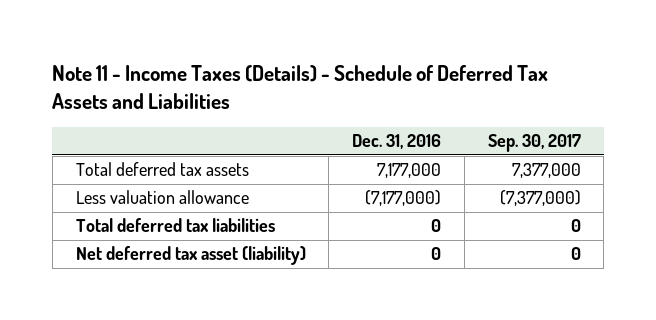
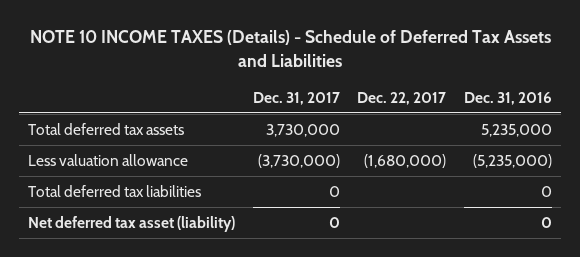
[52,64,549,109] Note 11 - Income Taxes (Details) - Schedule of Deferred Tax Assets and Liabilities -> [30,29,552,67] NOTE 10 INCOME TAXES (Details) - Schedule of Deferred Tax Assets and Liabilities
[487,134,581,153] Sep. 30, 2017 -> none
none -> [252,91,340,105] Dec. 31, 2017
none -> [357,91,447,105] Dec. 22, 2017
[377,163,442,179] 7,177,000 -> [481,123,553,137] 5,235,000
[365,190,442,207] (7,177,000) -> [473,153,553,168] (5,235,000)

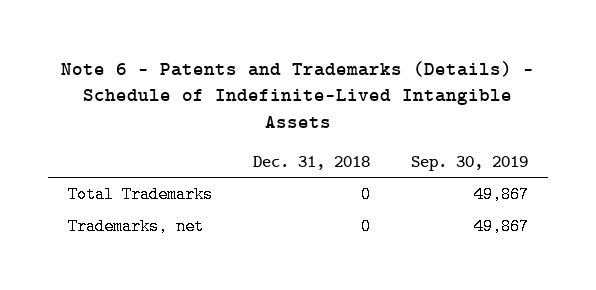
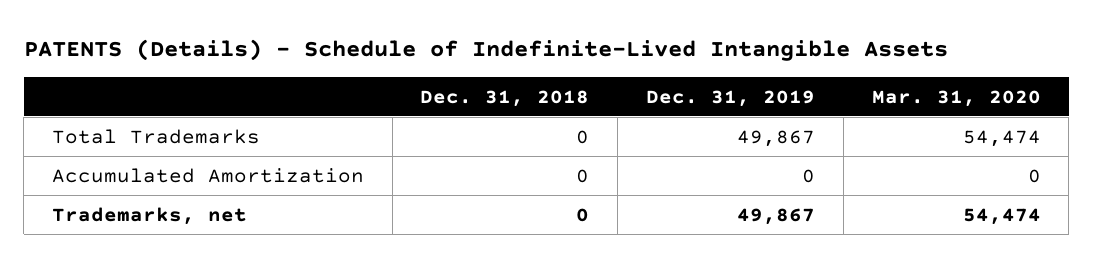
[61,60,535,129] Note 6 - Patents and Trademarks (Details) - Schedule of Indefinite-Lived Intangible Assets -> [23,39,948,62] PATENTS (Details) - Schedule of Indefinite-Lived Intangible Assets
[410,155,528,171] Sep. 30, 2019 -> none
none -> [646,89,816,107] Dec. 31, 2019
none -> [871,89,1041,107] Mar. 31, 2020
none -> [51,167,364,183] Accumulated Amortization

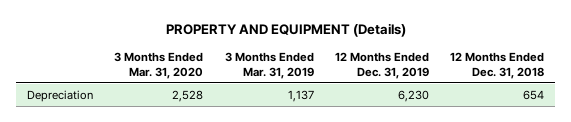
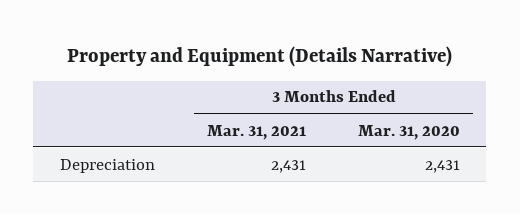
[165,23,406,38] PROPERTY AND EQUIPMENT (Details) -> [66,46,452,68] Property and Equipment (Details Narrative)
[224,52,314,79] 3 Months Ended Mar. 31, 2019 -> none
[334,52,429,79] 12 Months Ended Dec. 31, 2019 -> none
[450,52,545,79] 12 Months Ended Dec. 31, 2018 -> none
none -> [206,124,306,140] Mar. 31, 2021
[172,90,204,103] 2,528 -> [425,159,461,173] 2,431

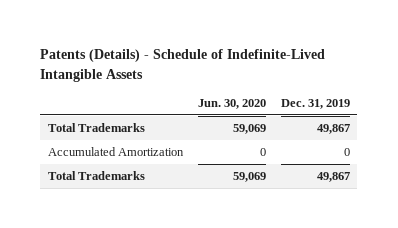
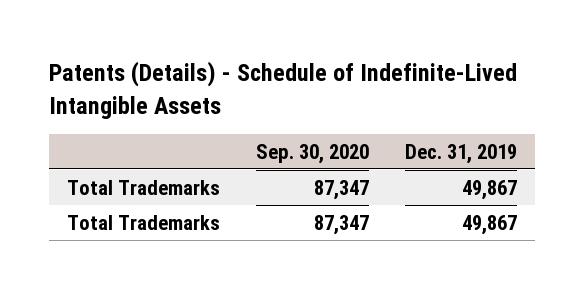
[197,98,266,109] Jun. 30, 2020 -> none
none -> [256,143,370,164] Sep. 30, 2020
[47,146,184,156] Accumulated Amortization -> none

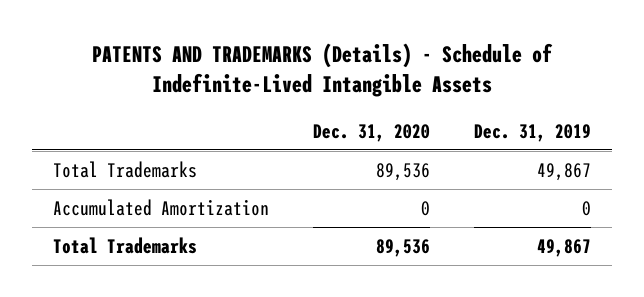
[49,61,518,119] Patents (Details) - Schedule of Indefinite-Lived Intangible Assets -> [92,42,554,98] PATENTS AND TRADEMARKS (Details) - Schedule of Indefinite-Lived Intangible Assets
[256,143,370,164] Sep. 30, 2020 -> none
none -> [313,123,431,142] Dec. 31, 2020
none -> [53,198,270,216] Accumulated Amortization

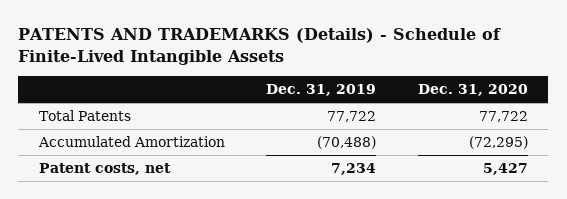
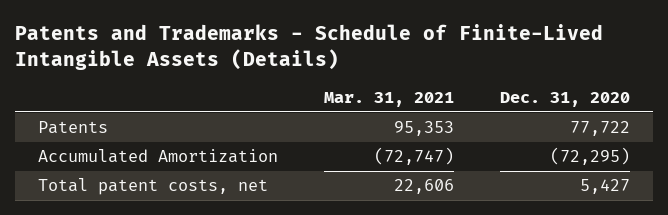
[18,28,502,65] PATENTS AND TRADEMARKS (Details) - Schedule of Finite-Lived Intangible Assets -> [14,24,603,71] Patents and Trademarks - Schedule of Finite-Lived Intangible Assets (Details)
[266,84,377,97] Dec. 31, 2019 -> none
none -> [323,92,454,108] Mar. 31, 2021
[39,110,132,122] Total Patents -> [37,121,108,135] Patents
[39,163,172,176] Patent costs, net -> [37,178,268,196] Total patent costs, net

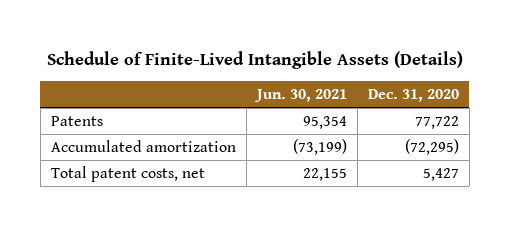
[14,24,603,71] Patents and Trademarks - Schedule of Finite-Lived Intangible Assets (Details) -> [46,50,463,69] Schedule of Finite-Lived Intangible Assets (Details)
[323,92,454,108] Mar. 31, 2021 -> none
none -> [253,88,347,102] Jun. 30, 2021
[37,149,278,164] Accumulated Amortization -> [50,140,236,153] Accumulated amortization

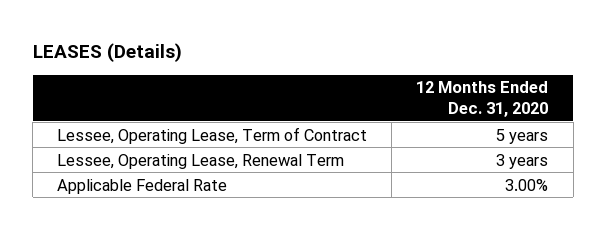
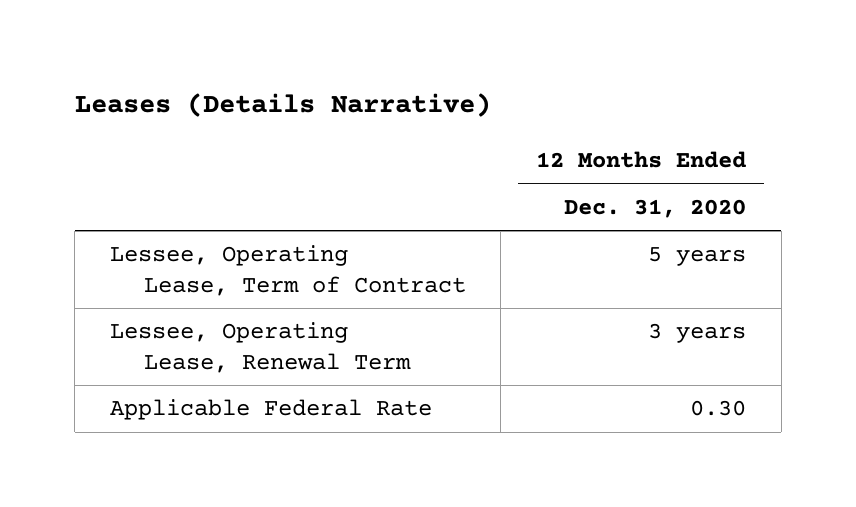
[32,43,182,63] LEASES (Details) -> [74,93,491,118] Leases (Details Narrative)
[505,178,549,191] 3.00% -> [689,400,746,417] 0.30

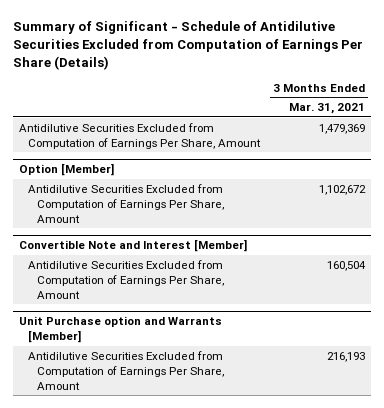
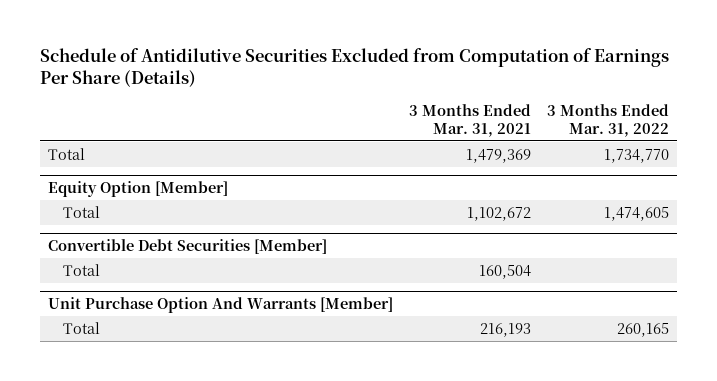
[13,20,364,70] Summary of Significant - Schedule of Antidilutive Securities Excluded from Computation of Earnings Per Share (Details) -> [39,48,669,88] Schedule of Antidilutive Securities Excluded from Computation of Earnings Per Share (Details)
none -> [547,104,670,137] 3 Months Ended Mar. 31, 2022
[19,122,262,149] Antidilutive Securities Excluded from Computation of Earnings Per Share, Amount -> [47,147,85,160] Total
[19,163,115,177] Option [Member] -> [47,181,228,198] Equity Option [Member]
[28,183,225,223] Antidilutive Securities Excluded from Computation of Earnings Per Share, Amount -> [62,205,100,218] Total
[19,239,248,253] Convertible Note and Interest [Member] -> [47,239,327,255] Convertible Debt Securities [Member]
[28,259,225,299] Antidilutive Securities Excluded from Computation of Earnings Per Share, Amount -> [62,263,100,276] Total
[19,316,223,344] Unit Purchase option and Warrants [Member] -> [47,297,393,314] Unit Purchase Option And Warrants [Member]
[28,350,225,390] Antidilutive Securities Excluded from Computation of Earnings Per Share, Amount -> [62,321,100,334] Total

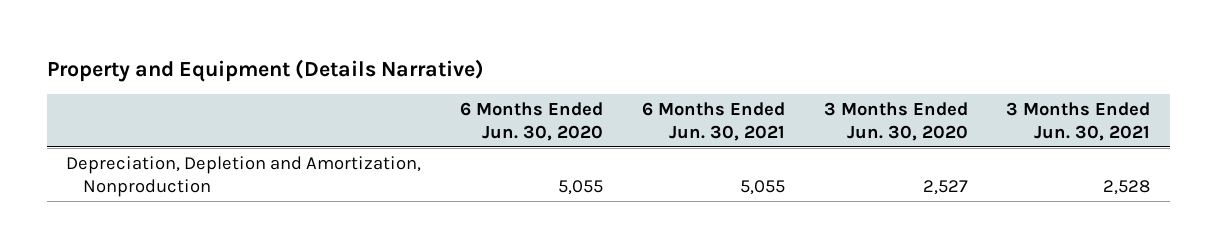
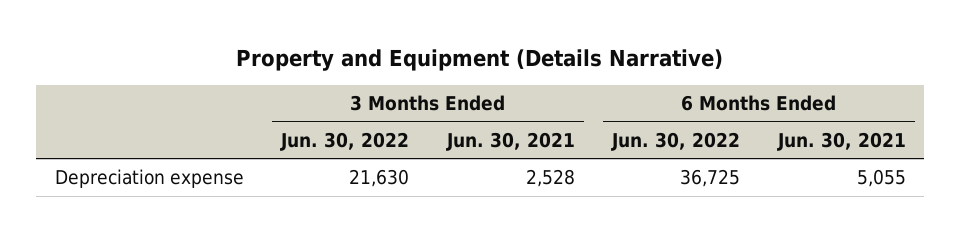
[460,102,604,141] 6 Months Ended Jun. 30, 2020 -> none
[823,102,968,141] 3 Months Ended Jun. 30, 2020 -> none
none -> [280,131,410,151] Jun. 30, 2022
none -> [611,131,741,151] Jun. 30, 2022
[66,155,422,197] Depreciation, Depletion and Amortization, Nonproduction -> [54,169,244,189] Depreciation expense

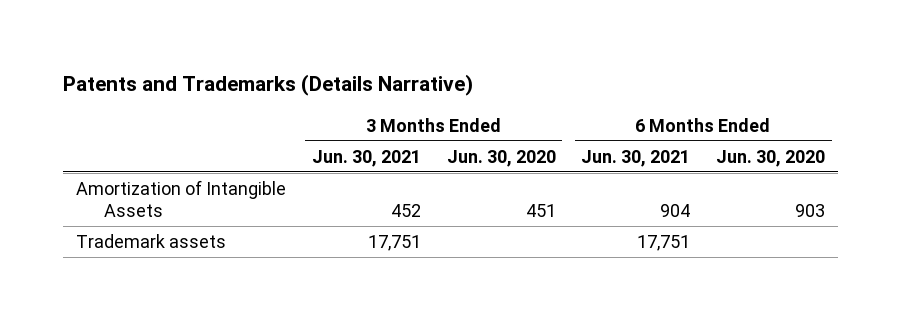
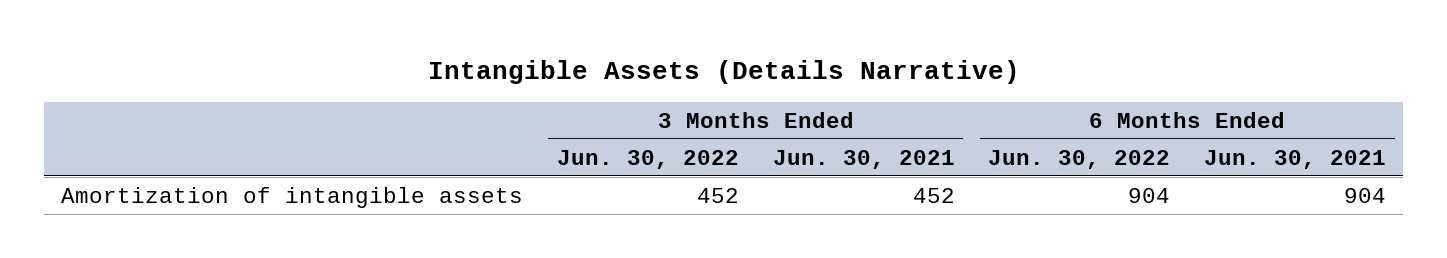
[63,74,474,97] Patents and Trademarks (Details Narrative) -> [427,60,1020,85] Intangible Assets (Details Narrative)
[446,149,556,167] Jun. 30, 2020 -> none
[716,149,826,167] Jun. 30, 2020 -> none
none -> [556,149,739,169] Jun. 30, 2022
none -> [988,149,1171,169] Jun. 30, 2022
[75,233,226,248] Trademark assets -> none
[75,179,286,218] Amortization of Intangible Assets -> [61,186,524,208] Amortization of intangible assets

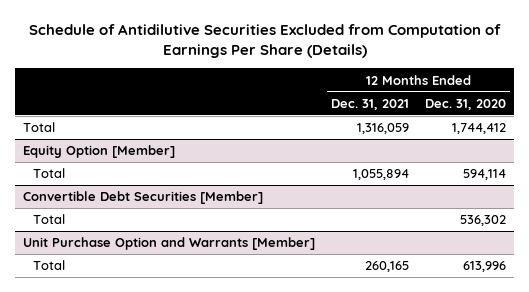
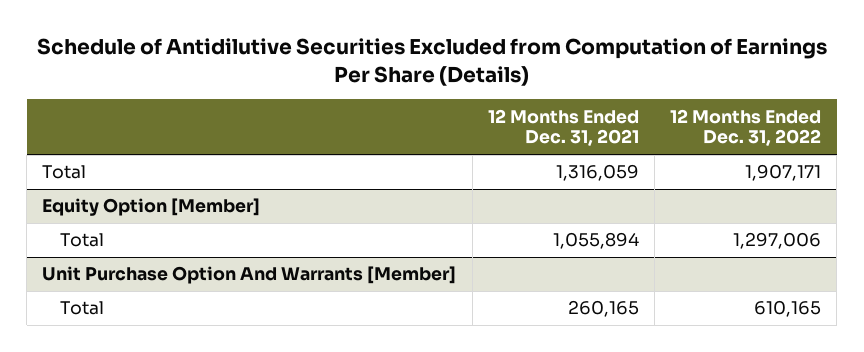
[425,98,507,110] Dec. 31, 2020 -> none
none -> [670,108,822,147] 12 Months Ended Dec. 31, 2022
[23,191,264,205] Convertible Debt Securities [Member] -> none
[32,214,65,225] Total -> none
[23,237,316,251] Unit Purchase Option and Warrants [Member] -> [42,266,457,285] Unit Purchase Option And Warrants [Member]

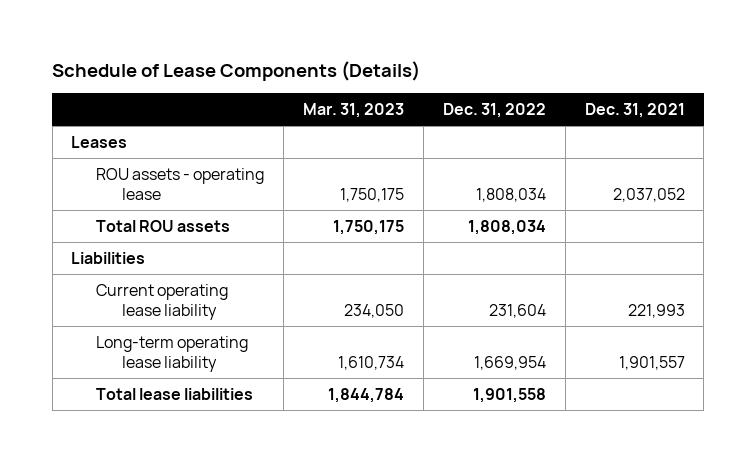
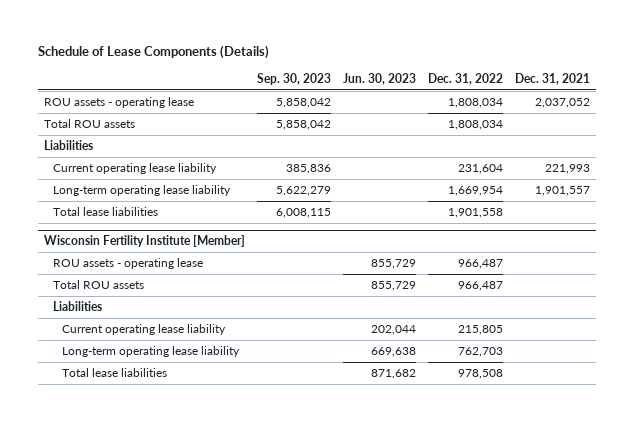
[303,102,405,118] Mar. 31, 2023 -> none
none -> [257,72,332,85] Sep. 30, 2023
none -> [343,72,417,85] Jun. 30, 2023
[71,135,128,148] Leases -> none
none -> [44,235,246,248] Wisconsin Fertility Institute [Member]
none -> [53,258,204,270] ROU assets - operating lease
none -> [53,280,145,290] Total ROU assets
none -> [53,301,103,312] Liabilities
none -> [62,324,227,336] Current operating lease liability
none -> [62,346,241,358] Long-term operating lease liability
none -> [62,368,168,378] Total lease liabilities

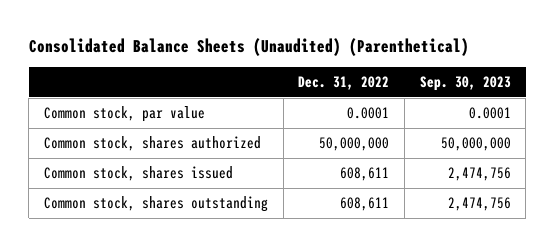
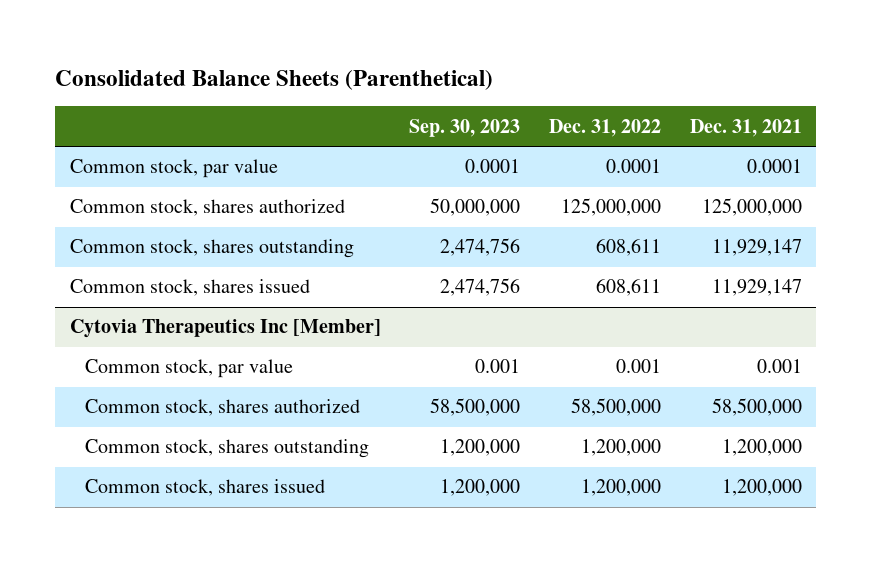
[28,37,469,56] Consolidated Balance Sheets (Unaudited) (Parenthetical) -> [55,70,494,91] Consolidated Balance Sheets (Parenthetical)
none -> [689,118,802,137] Dec. 31, 2021
[319,137,390,152] 50,000,000 -> [560,198,661,217] 125,000,000
[43,166,233,182] Common stock, shares issued -> [69,279,310,297] Common stock, shares issued
none -> [69,319,381,339] Cytovia Therapeutics Inc [Member]
none -> [84,359,293,379] Common stock, par value
none -> [84,399,360,417] Common stock, shares authorized
none -> [84,439,369,459] Common stock, shares outstanding
none -> [84,479,325,497] Common stock, shares issued

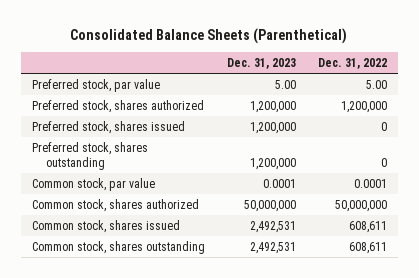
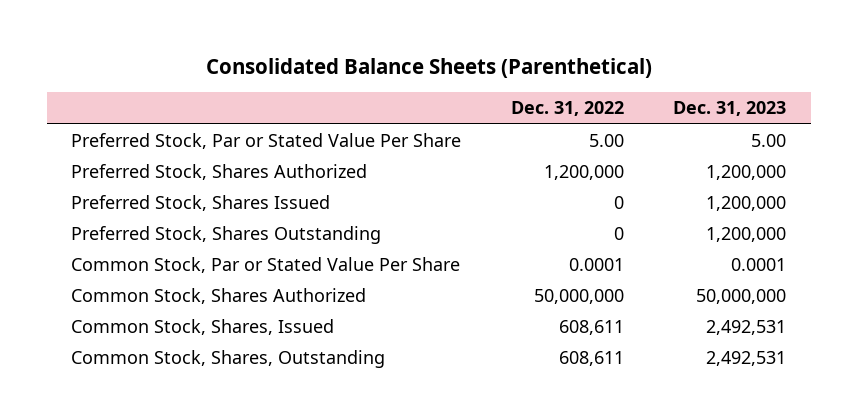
[31,78,160,92] Preferred stock, par value -> [71,133,462,150] Preferred Stock, Par or Stated Value Per Share
[31,99,204,113] Preferred stock, shares authorized -> [71,164,368,181] Preferred Stock, Shares Authorized
[31,120,185,134] Preferred stock, shares issued -> [71,195,331,212] Preferred Stock, Shares Issued
[31,141,148,170] Preferred stock, shares outstanding -> [71,226,382,245] Preferred Stock, Shares Outstanding
[31,177,155,191] Common stock, par value -> [71,257,461,274] Common Stock, Par or Stated Value Per Share
[31,198,199,212] Common stock, shares authorized -> [71,288,367,305] Common Stock, Shares Authorized
[31,219,180,233] Common stock, shares issued -> [71,319,335,336] Common Stock, Shares, Issued
[31,240,205,254] Common stock, shares outstanding -> [71,350,386,369] Common Stock, Shares, Outstanding

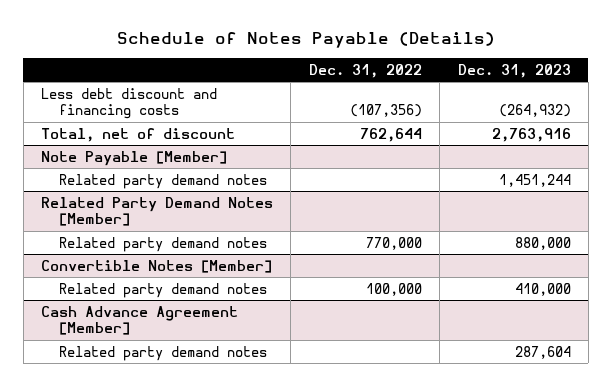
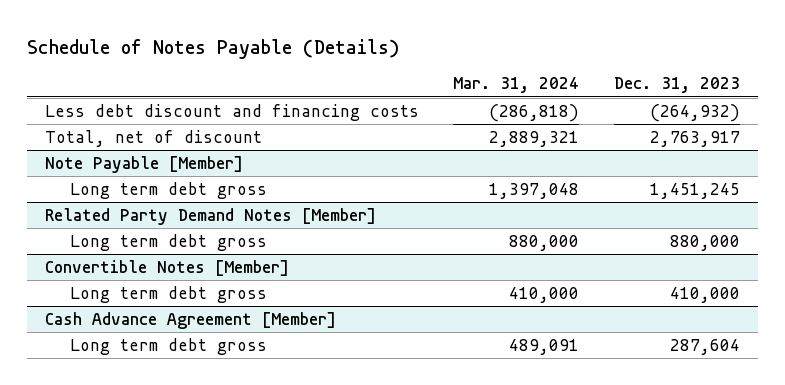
[308,63,422,78] Dec. 31, 2022 -> none
none -> [453,77,580,94] Mar. 31, 2024
[491,127,571,142] 2,763,916 -> [650,130,741,147] 2,763,917
[59,173,268,189] Related party demand notes -> none
none -> [69,181,267,199] Long term debt gross
[59,236,268,252] Related party demand notes -> none
none -> [69,233,267,251] Long term debt gross
[59,282,268,298] Related party demand notes -> none
none -> [69,285,267,303] Long term debt gross
[59,345,268,361] Related party demand notes -> [69,337,267,355] Long term debt gross

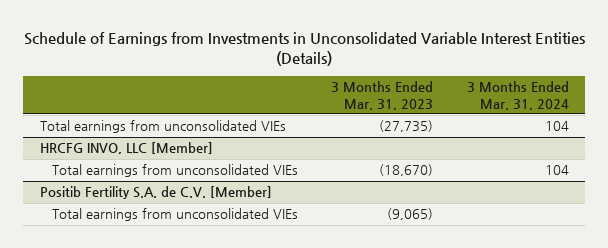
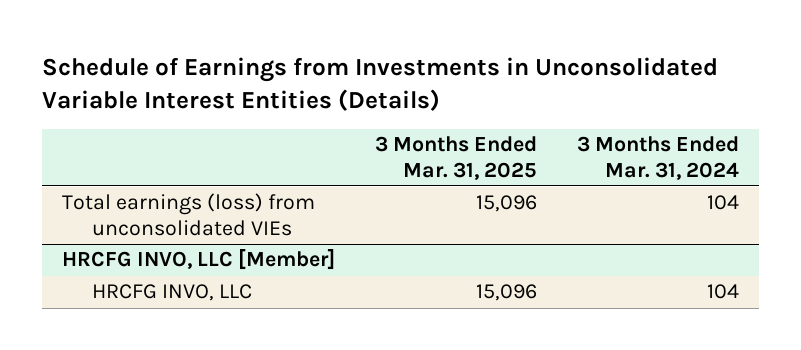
[331,81,434,110] 3 Months Ended Mar. 31, 2023 -> none
none -> [374,136,537,180] 3 Months Ended Mar. 31, 2025
[39,120,286,134] Total earnings from unconsolidated VIEs -> [61,193,315,236] Total earnings (loss) from unconsolidated VIEs
[39,186,272,200] Positib Fertility S.A. de C.V. [Member] -> none
[51,208,298,222] Total earnings from unconsolidated VIEs -> none
[51,164,298,178] Total earnings from unconsolidated VIEs -> [91,284,252,302] HRCFG INVO, LLC

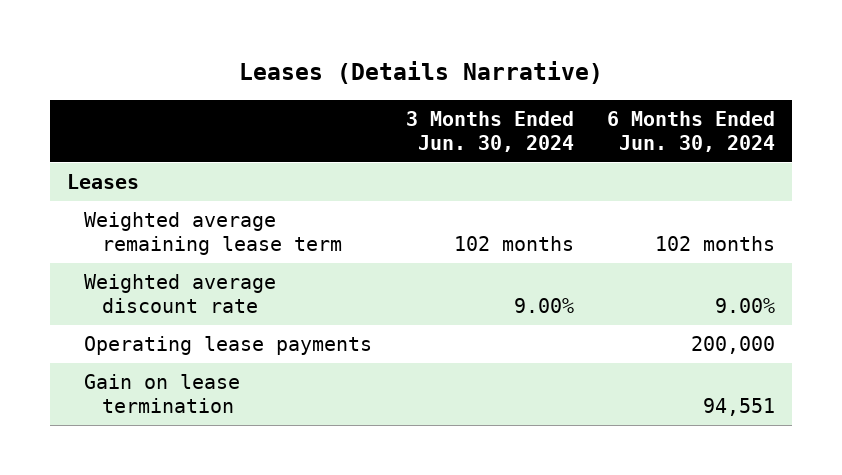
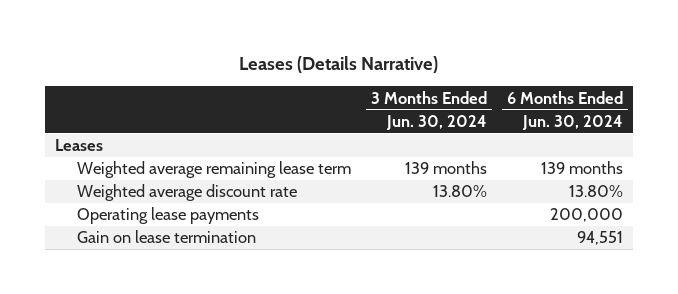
[453,236,574,252] 102 months -> [405,161,488,175] 139 months
[654,236,775,252] 102 months -> [541,161,624,175] 139 months
[513,298,574,314] 9.00% -> [433,185,488,198] 13.80%
[714,298,775,314] 9.00% -> [569,185,624,198] 13.80%

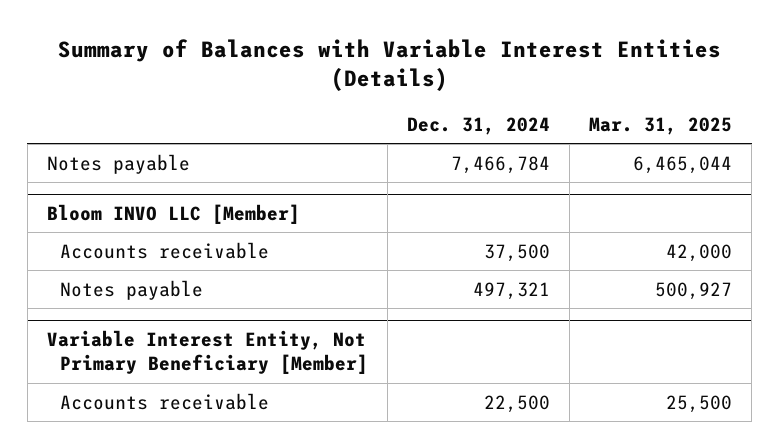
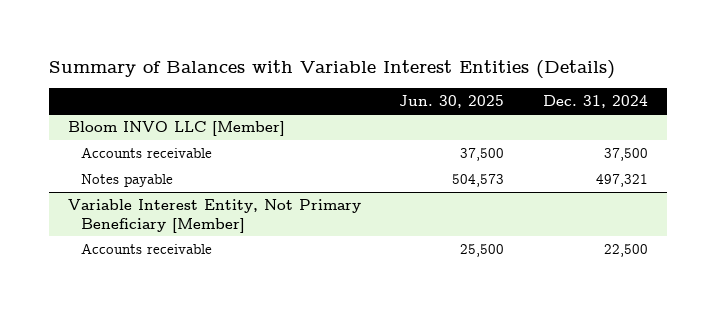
[589,116,733,135] Mar. 31, 2025 -> none
none -> [399,94,505,108] Jun. 30, 2025
[46,153,190,174] Notes payable -> none

